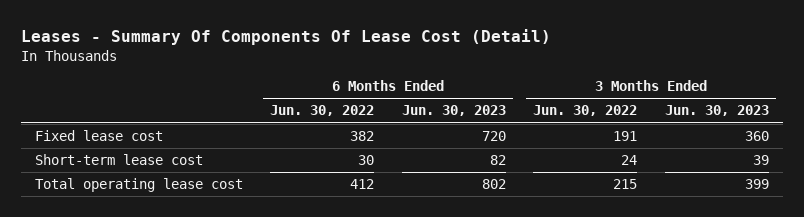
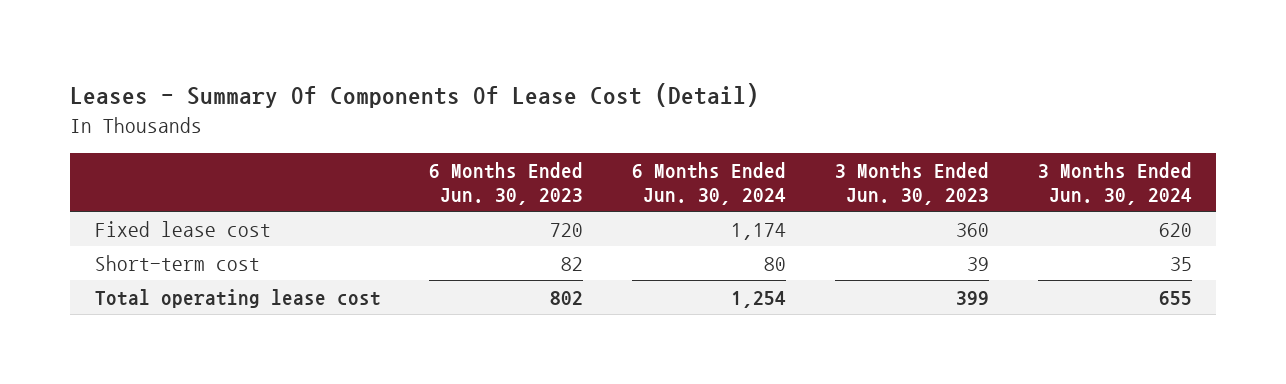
[270,105,375,117] Jun. 30, 2022 -> none
[533,105,638,117] Jun. 30, 2022 -> none
none -> [632,161,787,206] 6 Months Ended Jun. 30, 2024
none -> [1037,161,1192,206] 3 Months Ended Jun. 30, 2024
[34,154,203,166] Short-term lease cost -> [94,254,260,271] Short-term cost

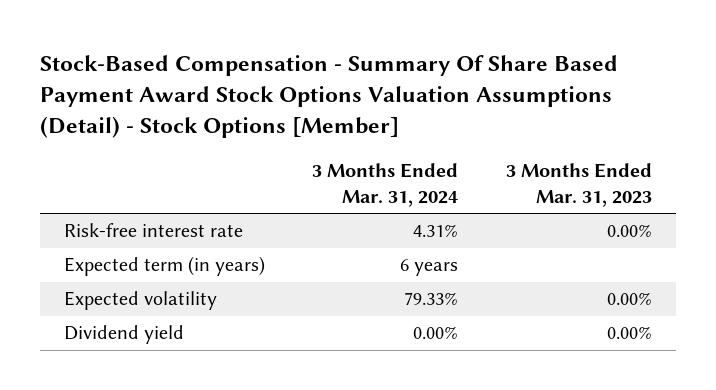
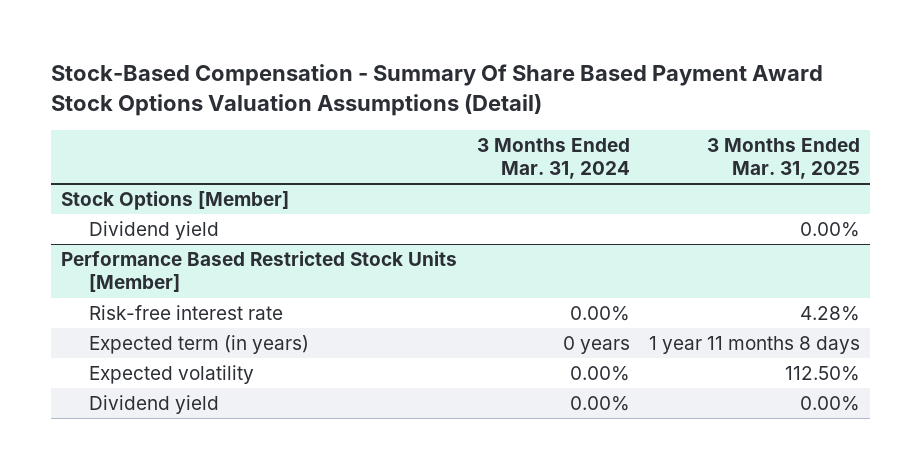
[40,55,619,139] Stock-Based Compensation - Summary Of Share Based Payment Award Stock Options Valuation Assumptions (Detail) - Stock Options [Member] -> [51,63,824,116] Stock-Based Compensation - Summary Of Share Based Payment Award Stock Options Valuation Assumptions (Detail)
[505,162,652,207] 3 Months Ended Mar. 31, 2023 -> none
none -> [707,137,861,179] 3 Months Ended Mar. 31, 2025
none -> [61,191,290,211] Stock Options [Member]
none -> [88,221,219,241] Dividend yield
none -> [61,251,458,293] Performance Based Restricted Stock Units [Member]
[413,224,459,238] 4.31% -> [569,306,630,322] 0.00%
[400,259,459,277] 6 years -> [562,336,630,355] 0 years
[404,292,459,306] 79.33% -> [569,366,630,382] 0.00%

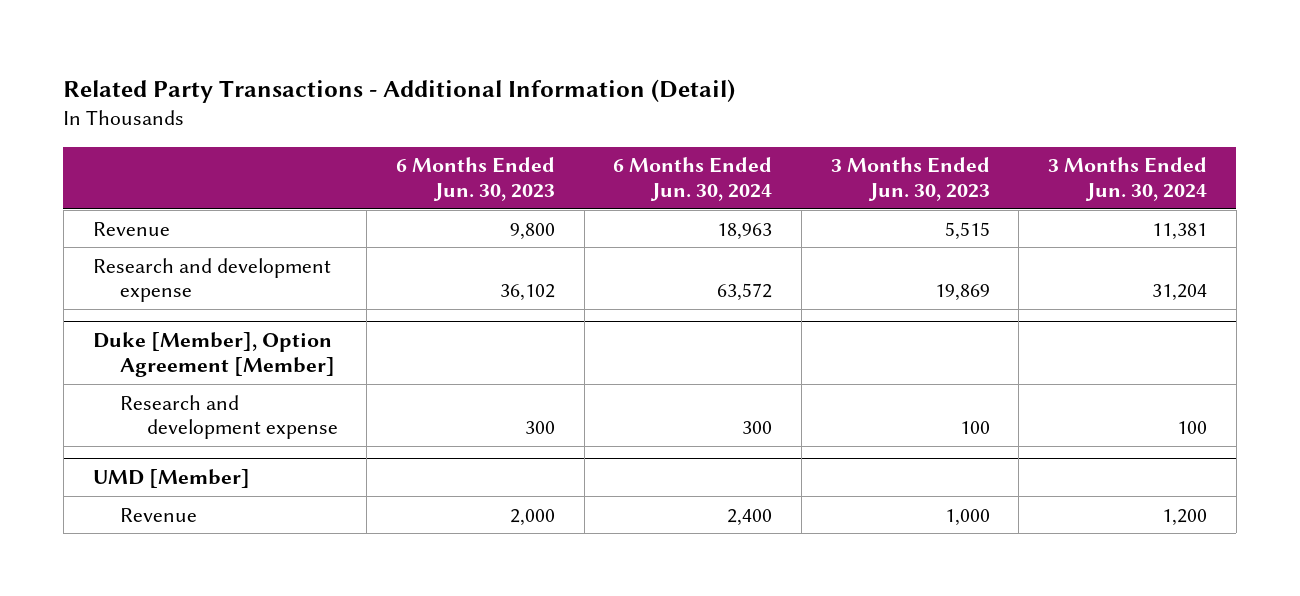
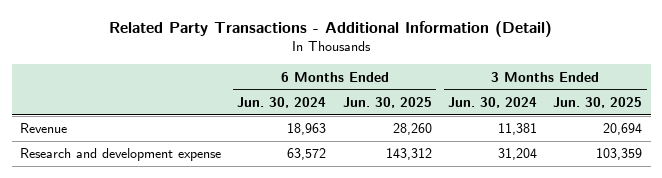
[396,157,556,202] 6 Months Ended Jun. 30, 2023 -> none
[830,157,990,202] 3 Months Ended Jun. 30, 2023 -> none
none -> [342,96,432,108] Jun. 30, 2025
none -> [553,96,643,108] Jun. 30, 2025
[92,332,335,377] Duke [Member], Option Agreement [Member] -> none
[119,394,338,440] Research and development expense -> none
[92,469,250,489] UMD [Member] -> none
[119,507,197,522] Revenue -> none

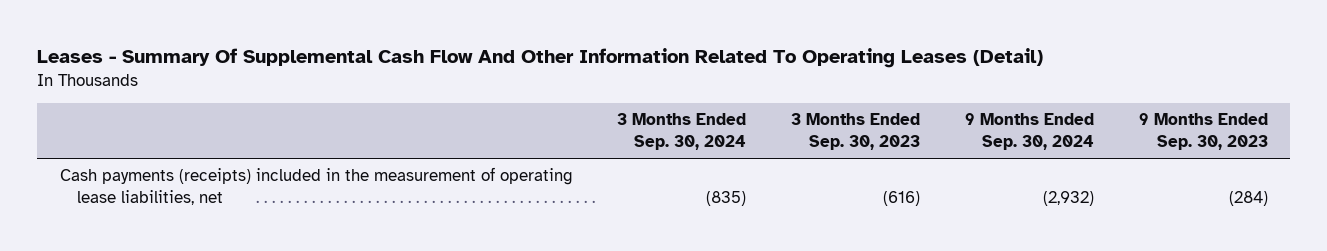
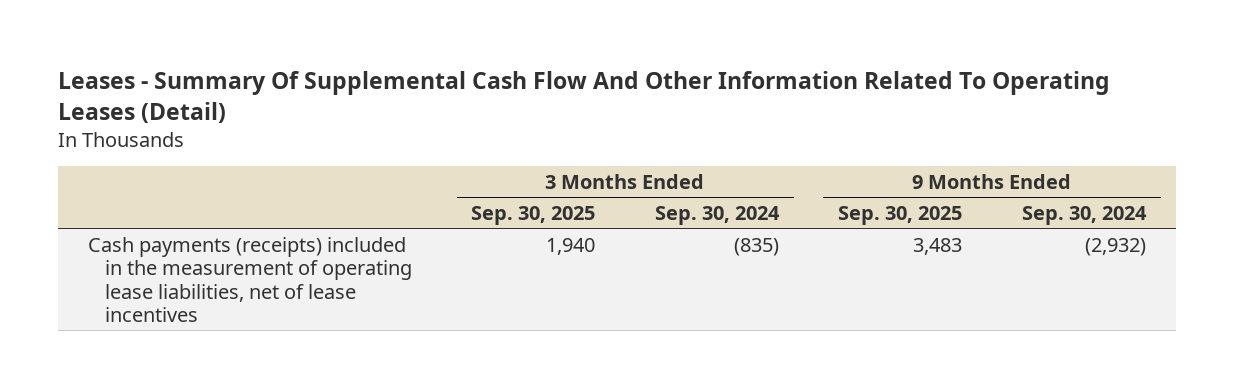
[791,113,921,151] 3 Months Ended Sep. 30, 2023 -> none
[1138,113,1268,151] 9 Months Ended Sep. 30, 2023 -> none
none -> [471,205,596,225] Sep. 30, 2025
none -> [838,205,963,225] Sep. 30, 2025
[59,167,573,206] Cash payments (receipts) included in the measurement of operating lease liabilities, net -> [87,236,412,323] Cash payments (receipts) included in the measurement of operating lease liabilities, net of lease incentives

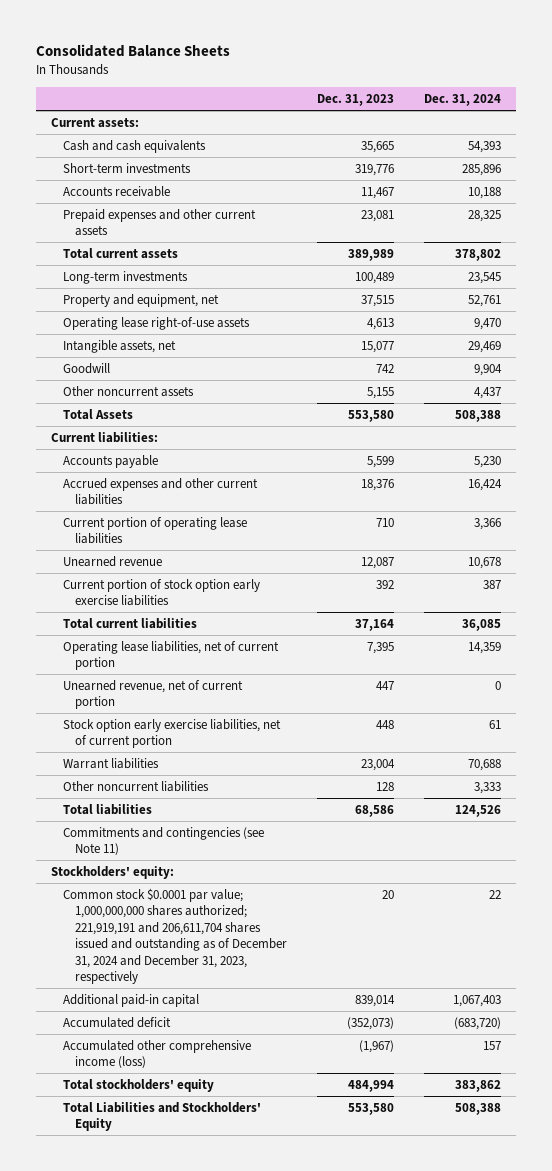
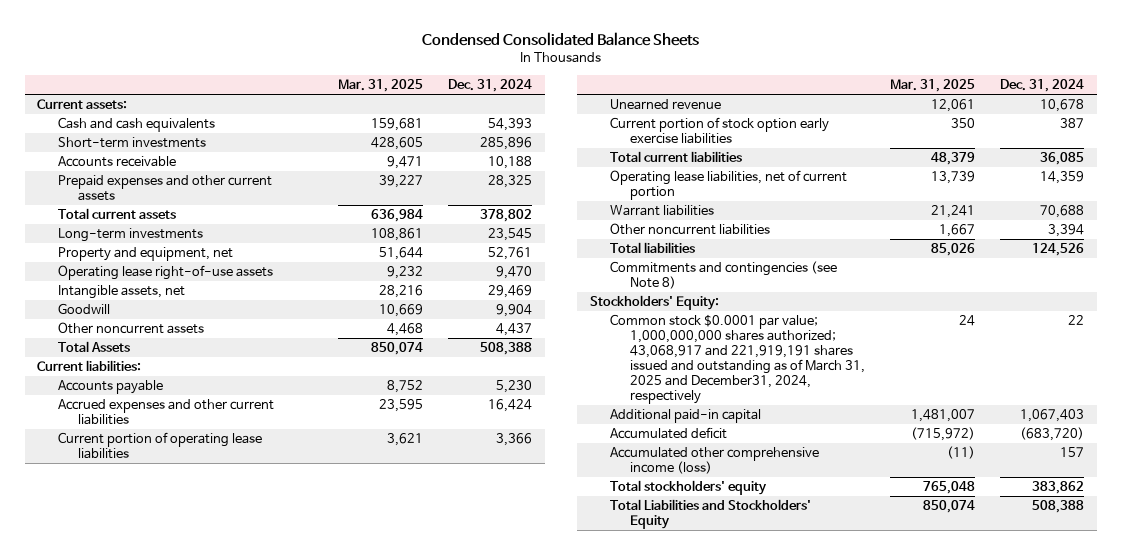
[35,44,230,58] Consolidated Balance Sheets -> [421,32,699,47] Condensed Consolidated Balance Sheets
[317,94,395,107] Dec. 31, 2023 -> none
none -> [338,79,424,93] Mar. 31, 2025
[62,679,243,710] Unearned revenue, net of current portion -> none
[62,718,281,749] Stock option early exercise liabilities, net of current portion -> none
[474,781,502,794] 3,333 -> [1048,223,1085,237] 3,394
[62,826,264,856] Commitments and contingencies (see Note 11) -> [610,260,838,290] Commitments and contingencies (see Note 8)
[50,865,174,879] Stockholders' equity: -> [589,294,719,310] Stockholders' Equity:
[62,887,288,985] Common stock $0.0001 par value; 1,000,000,000 shares authorized; 221,919,191 and 206,611,704 shares issued and outstanding as of December 31, 2024 and December 31, 2023, respectively -> [610,313,866,405] Common stock $0.0001 par value; 1,000,000,000 shares authorized; 43,068,917 and 221,919,191 shares issued and outstanding as of March 31, 2025 and December31, 2024, respectively

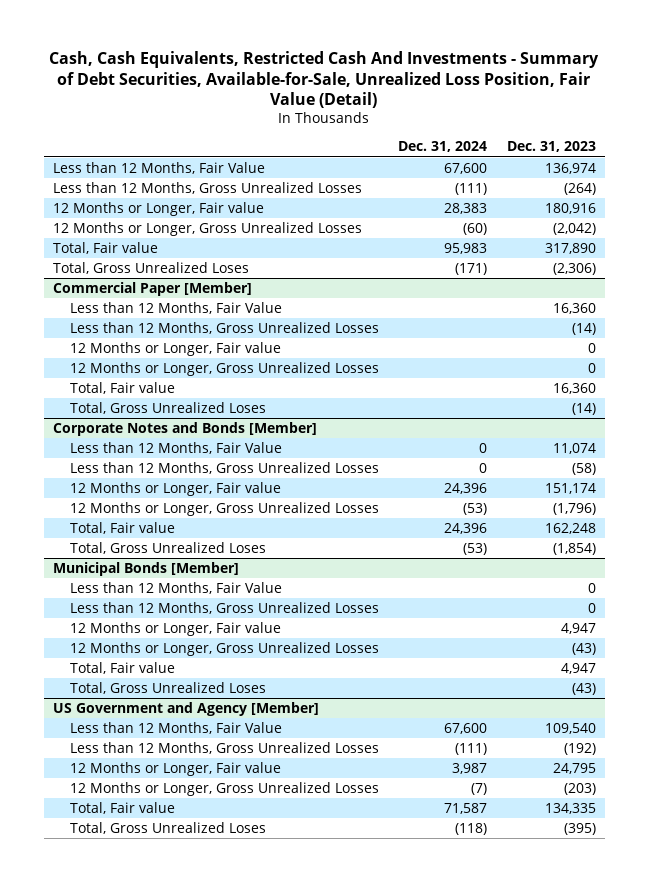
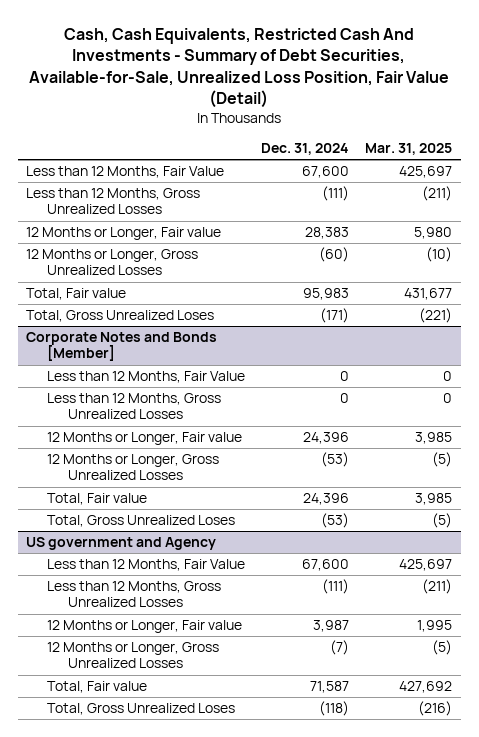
[506,141,596,153] Dec. 31, 2023 -> none
none -> [365,143,453,156] Mar. 31, 2025
[53,281,253,296] Commercial Paper [Member] -> none
[70,301,283,314] Less than 12 Months, Fair Value -> none
[70,321,380,334] Less than 12 Months, Gross Unrealized Losses -> none
[70,341,282,356] 12 Months or Longer, Fair value -> none
[70,361,380,376] 12 Months or Longer, Gross Unrealized Losses -> none
[70,381,176,394] Total, Fair value -> none
[70,401,267,414] Total, Gross Unrealized Loses -> none
[53,561,240,576] Municipal Bonds [Member] -> none
[70,581,283,594] Less than 12 Months, Fair Value -> none
[70,601,380,614] Less than 12 Months, Gross Unrealized Losses -> none
[70,621,282,636] 12 Months or Longer, Fair value -> none
[70,641,380,656] 12 Months or Longer, Gross Unrealized Losses -> none
[70,661,176,674] Total, Fair value -> none
[70,681,267,694] Total, Gross Unrealized Loses -> none
[53,701,320,716] US Government and Agency [Member] -> [26,537,217,551] US government and Agency

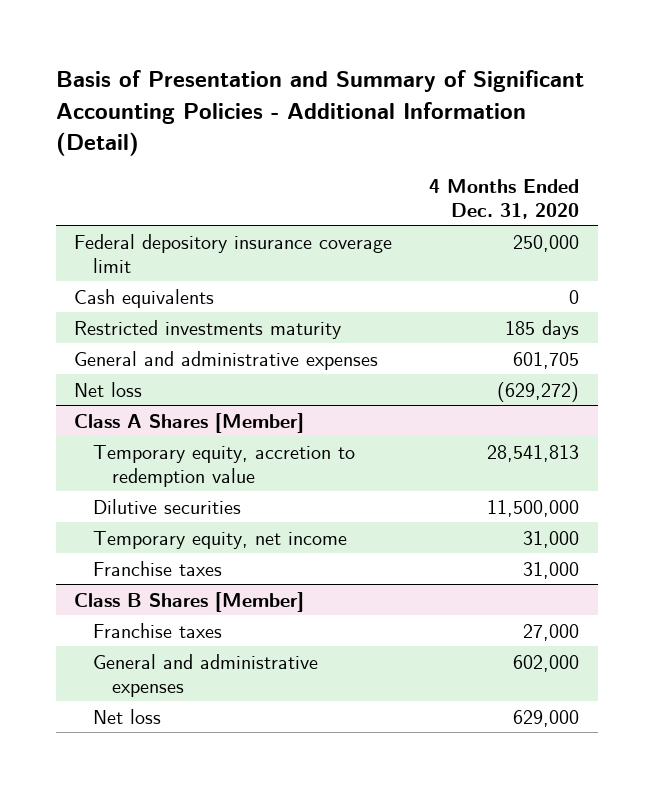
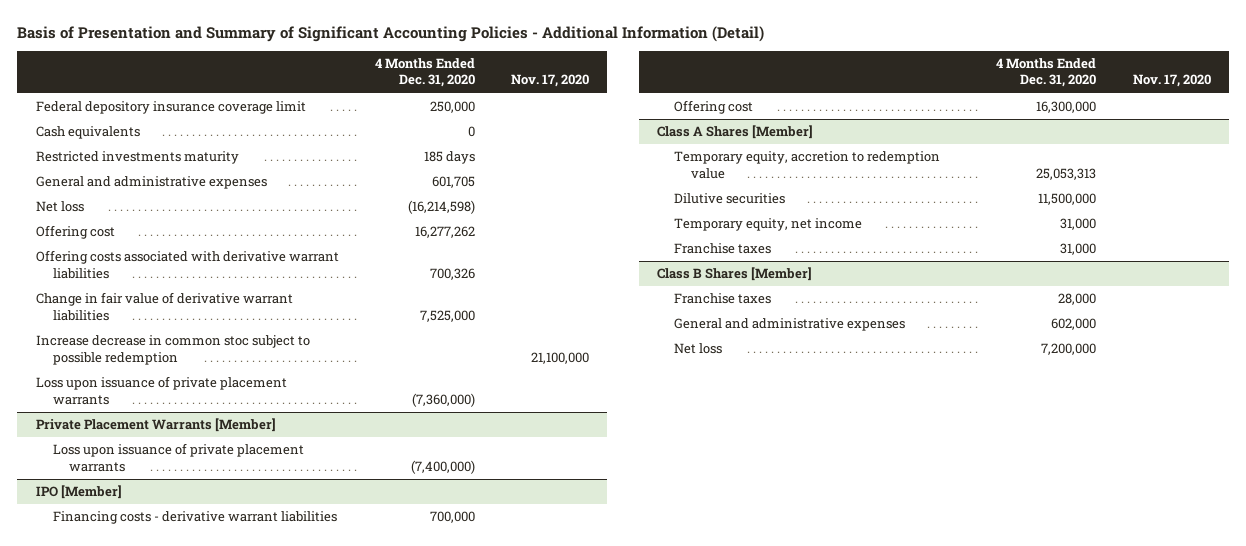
none -> [510,74,589,88] Nov. 17, 2020
[497,381,580,402] (629,272) -> [407,200,475,215] (16,214,598)
none -> [35,225,115,240] Offering cost
none -> [35,250,339,279] Offering costs associated with derivative warrant liabilities
none -> [35,292,293,321] Change in fair value of derivative warrant liabilities
none -> [35,335,310,365] Increase decrease in common stoc subject to possible redemption
none -> [35,376,287,405] Loss upon issuance of private placement warrants
none -> [35,418,276,433] Private Placement Warrants [Member]
none -> [52,443,304,472] Loss upon issuance of private placement warrants
none -> [35,485,122,500] IPO [Member]
none -> [52,511,337,525] Financing costs - derivative warrant liabilities
none -> [674,100,754,115] Offering cost
[487,444,580,462] 28,541,813 -> [1036,167,1097,180] 25,053,313
[523,623,580,641] 27,000 -> [1058,293,1097,306] 28,000
[513,709,580,727] 629,000 -> [1041,343,1097,356] 7,200,000

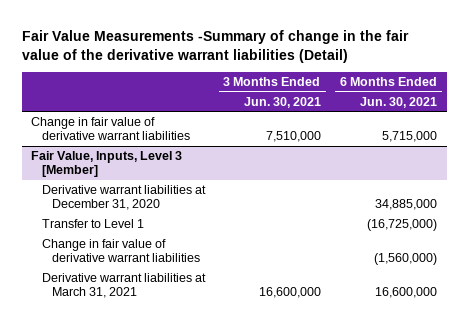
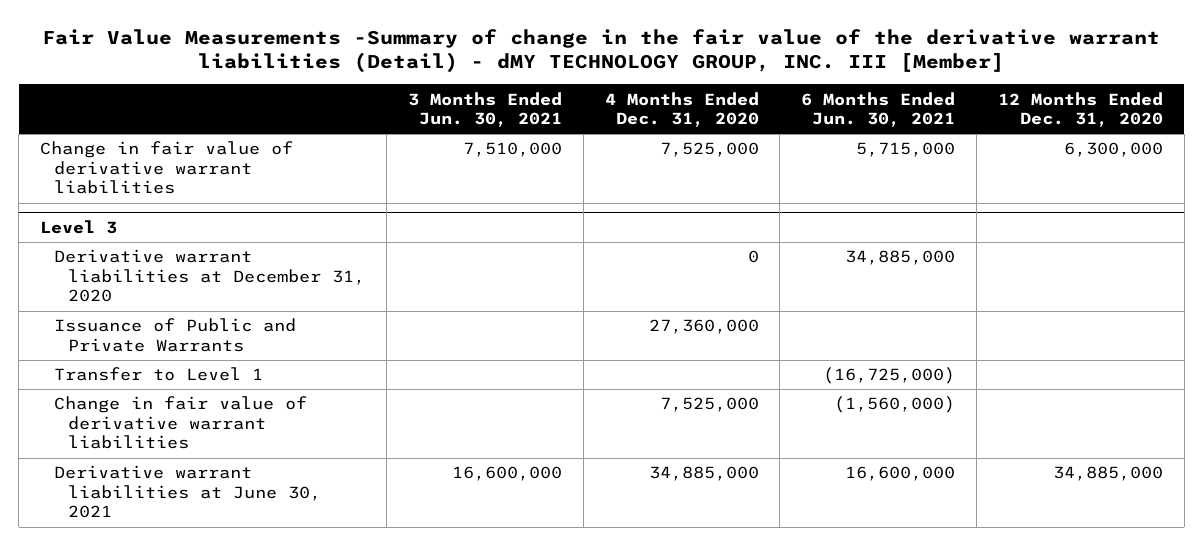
[21,29,409,63] Fair Value Measurements -Summary of change in the fair value of the derivative warrant liabilities (Detail) -> [42,28,1161,74] Fair Value Measurements -Summary of change in the fair value of the derivative warrant liabilities (Detail) - dMY TECHNOLOGY GROUP, INC. III [Member]
none -> [604,91,759,128] 4 Months Ended Dec. 31, 2020
none -> [997,91,1163,128] 12 Months Ended Dec. 31, 2020
[31,151,183,178] Fair Value, Inputs, Level 3 [Member] -> [40,220,118,235] Level 3
none -> [54,318,297,352] Issuance of Public and Private Warrants
[41,273,206,299] Derivative warrant liabilities at March 31, 2021 -> [54,465,322,519] Derivative warrant liabilities at June 30, 2021

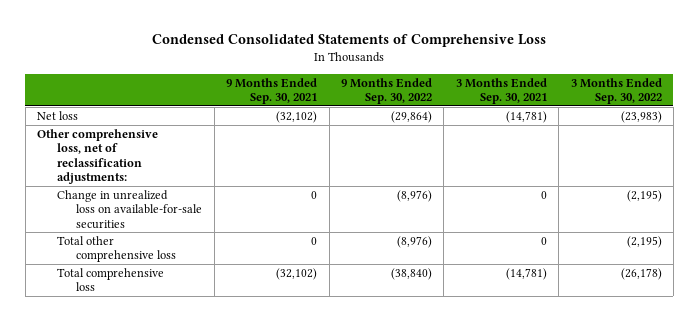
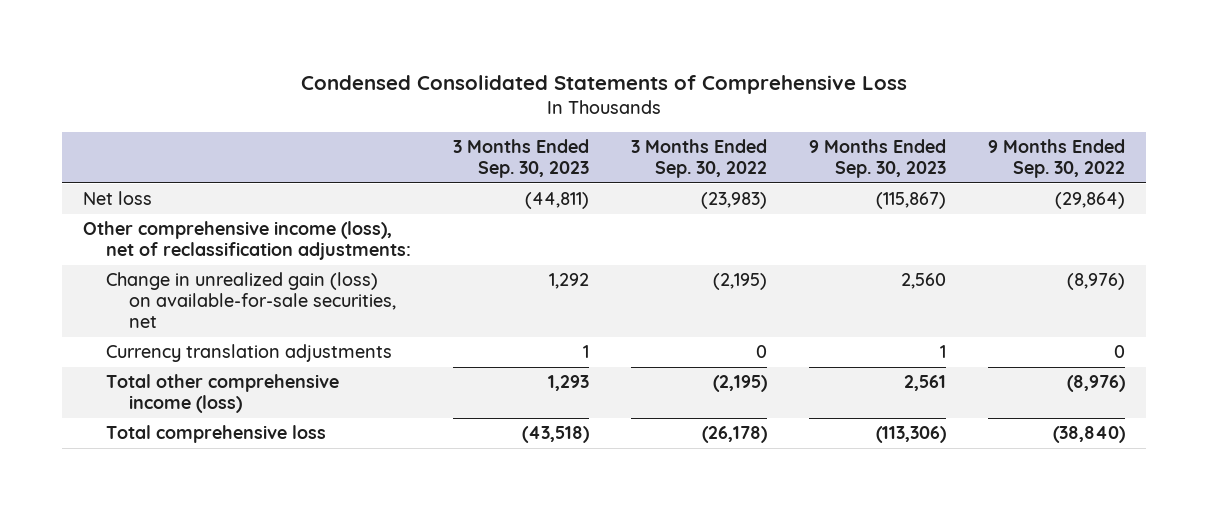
[226,77,318,104] 9 Months Ended Sep. 30, 2021 -> none
[455,77,547,104] 3 Months Ended Sep. 30, 2021 -> none
none -> [452,139,589,179] 3 Months Ended Sep. 30, 2023
none -> [808,139,946,179] 9 Months Ended Sep. 30, 2023
[37,128,159,184] Other comprehensive loss, net of reclassification adjustments: -> [83,221,411,261] Other comprehensive income (loss), net of reclassification adjustments:
[56,189,203,229] Change in unrealized loss on available-for-sale securities -> [105,272,396,329] Change in unrealized gain (loss) on available-for-sale securities, net
none -> [105,344,392,363] Currency translation adjustments
[56,235,177,263] Total other comprehensive loss -> [105,374,339,414] Total other comprehensive income (loss)

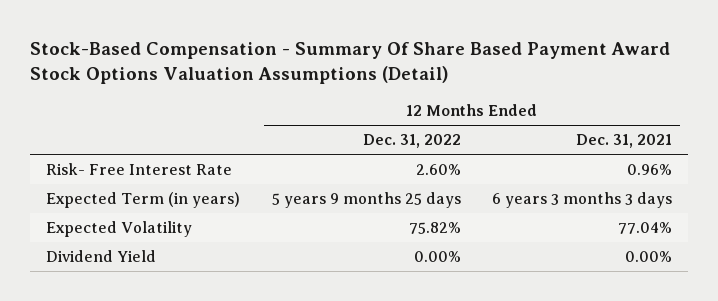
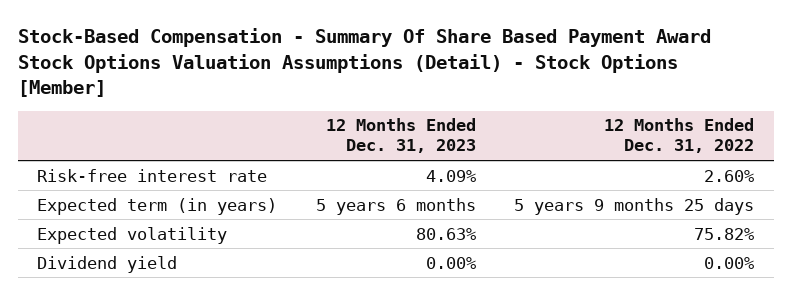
[30,42,671,84] Stock-Based Compensation - Summary Of Share Based Payment Award Stock Options Valuation Assumptions (Detail) -> [17,28,711,98] Stock-Based Compensation - Summary Of Share Based Payment Award Stock Options Valuation Assumptions (Detail) - Stock Options [Member]
[576,134,673,149] Dec. 31, 2021 -> none
none -> [325,118,476,154] 12 Months Ended Dec. 31, 2023
[46,163,233,176] Risk- Free Interest Rate -> [37,168,268,182] Risk-free interest rate
[46,192,241,209] Expected Term (in years) -> [37,197,278,215] Expected term (in years)
[46,221,193,238] Expected Volatility -> [37,226,228,244] Expected volatility
[46,250,157,263] Dividend Yield -> [37,255,178,273] Dividend yield

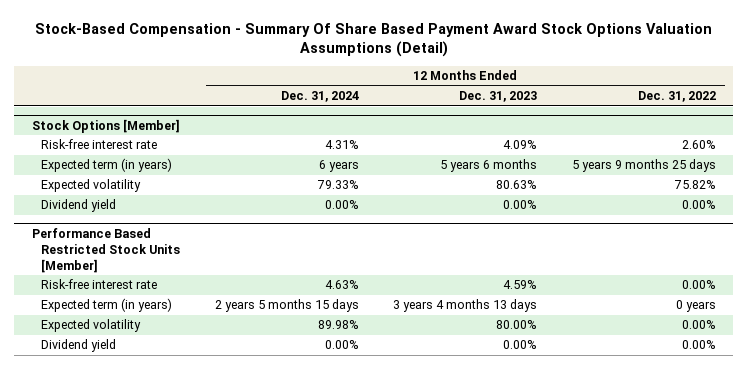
[17,28,711,98] Stock-Based Compensation - Summary Of Share Based Payment Award Stock Options Valuation Assumptions (Detail) - Stock Options [Member] -> [34,22,712,58] Stock-Based Compensation - Summary Of Share Based Payment Award Stock Options Valuation Assumptions (Detail)
none -> [280,91,359,103] Dec. 31, 2024
none -> [31,118,180,133] Stock Options [Member]
none -> [31,227,181,273] Performance Based Restricted Stock Units [Member]
none -> [41,279,158,290] Risk-free interest rate
none -> [41,298,173,313] Expected term (in years)
none -> [41,319,142,333] Expected volatility
none -> [41,339,117,353] Dividend yield

